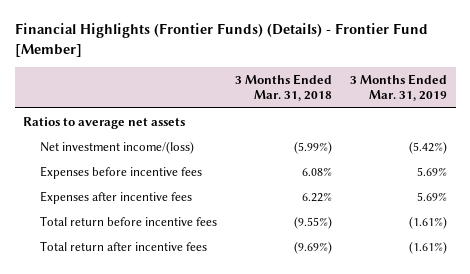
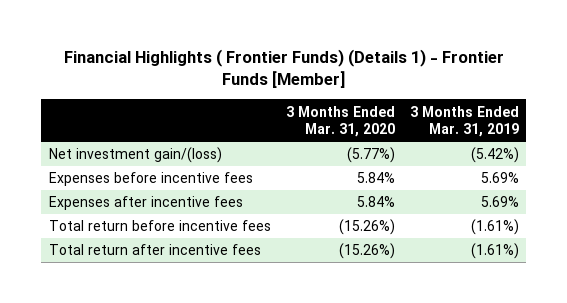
[14,23,428,58] Financial Highlights (Frontier Funds) (Details) - Frontier Fund [Member] -> [63,49,504,89] Financial Highlights ( Frontier Funds) (Details 1) - Frontier Funds [Member]
[234,73,332,101] 3 Months Ended Mar. 31, 2018 -> none
none -> [285,105,395,138] 3 Months Ended Mar. 31, 2020
[23,116,186,129] Ratios to average net assets -> none
[40,140,195,154] Net investment income/(loss) -> [48,147,222,164] Net investment gain/(loss)

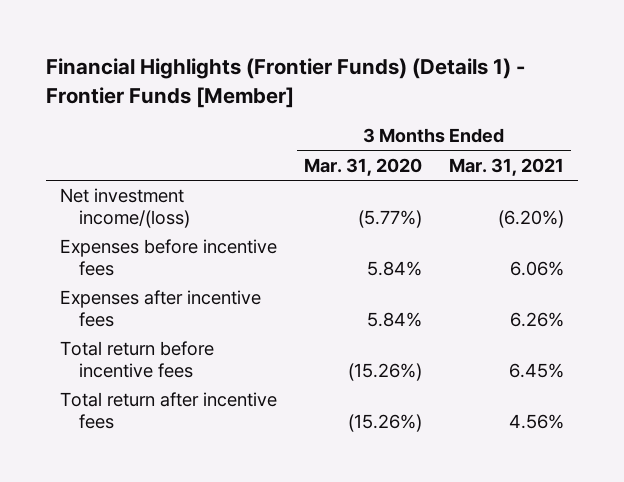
[63,49,504,89] Financial Highlights ( Frontier Funds) (Details 1) - Frontier Funds [Member] -> [45,58,525,108] Financial Highlights (Frontier Funds) (Details 1) - Frontier Funds [Member]
[409,105,519,138] 3 Months Ended Mar. 31, 2019 -> none
none -> [449,158,565,177] Mar. 31, 2021
[48,147,222,164] Net investment gain/(loss) -> [59,188,191,229] Net investment income/(loss)

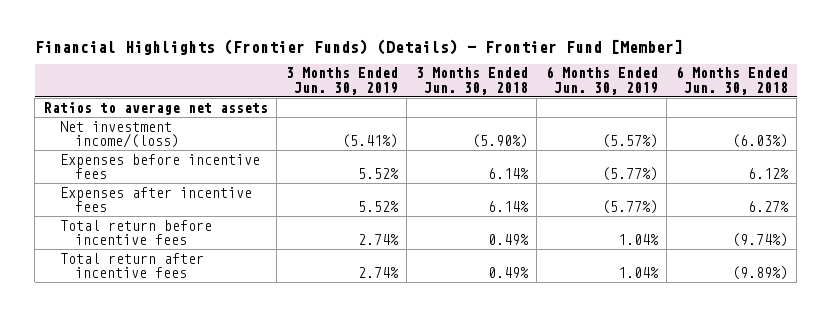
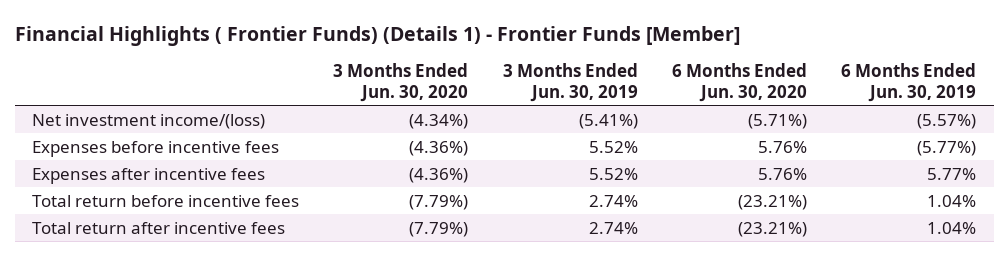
[34,38,683,55] Financial Highlights (Frontier Funds) (Details) - Frontier Fund [Member] -> [14,25,740,46] Financial Highlights ( Frontier Funds) (Details 1) - Frontier Funds [Member]
[415,67,528,95] 3 Months Ended Jun. 30, 2018 -> none
[675,66,788,95] 6 Months Ended Jun. 30, 2018 -> none
none -> [333,62,469,102] 3 Months Ended Jun. 30, 2020
none -> [671,62,807,102] 6 Months Ended Jun. 30, 2020
[43,101,268,115] Ratios to average net assets -> none
[601,199,658,214] (5.77%) -> [927,167,977,180] 5.77%

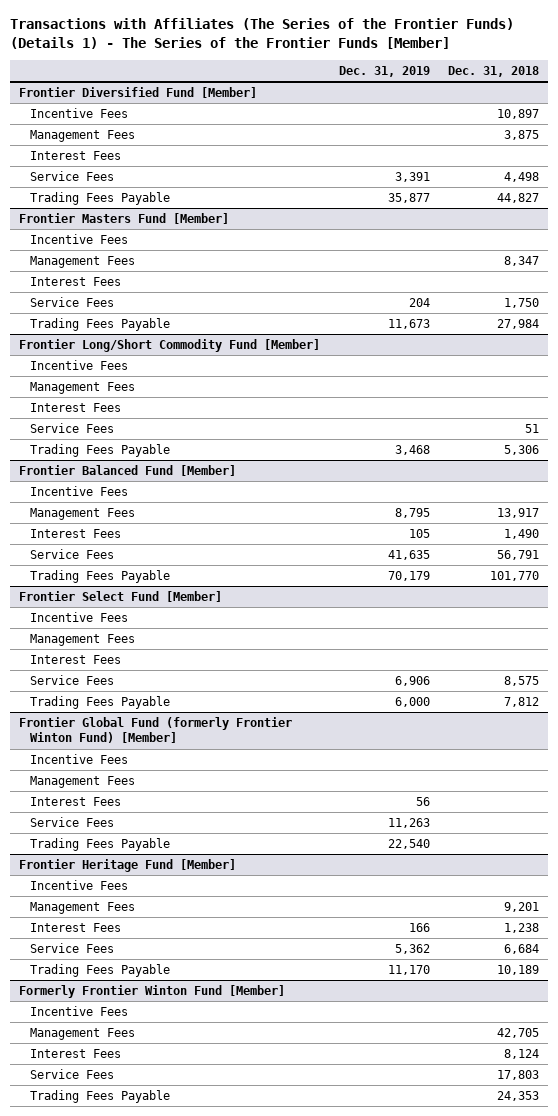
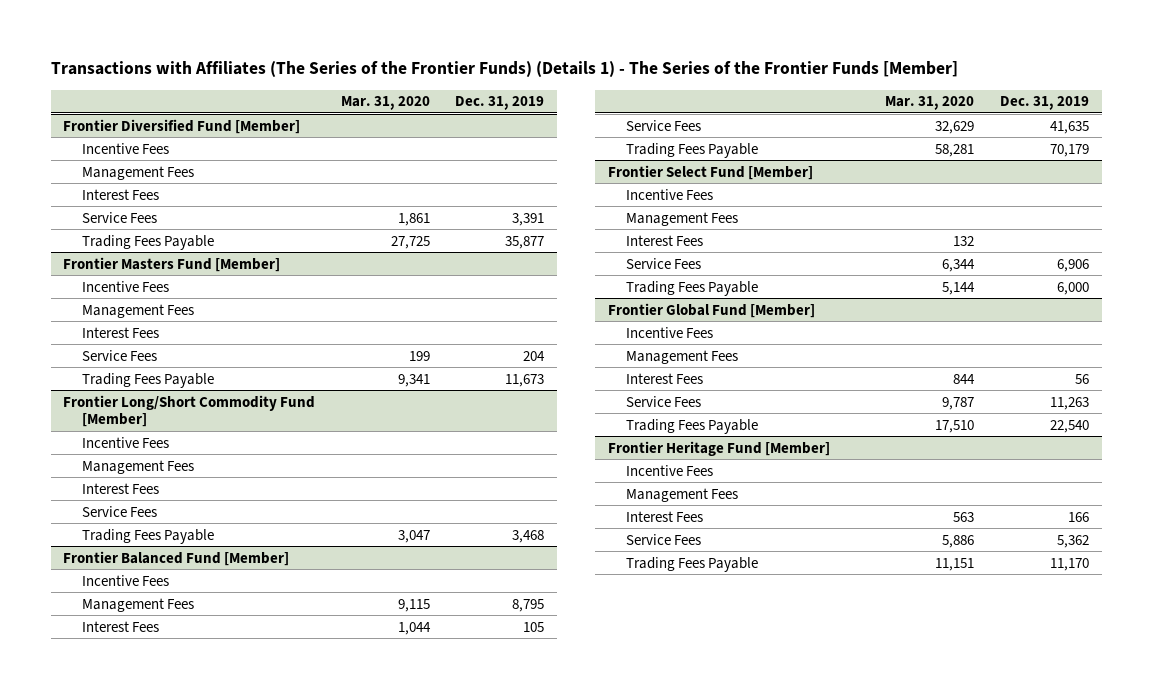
[447,65,539,77] Dec. 31, 2018 -> none
none -> [340,96,430,111] Mar. 31, 2020
[19,717,293,744] Frontier Global Fund (formerly Frontier Winton Fund) [Member] -> [607,302,815,318] Frontier Global Fund [Member]
[19,985,286,999] Formerly Frontier Winton Fund [Member] -> none
[30,1006,129,1017] Incentive Fees -> none
[30,1028,136,1041] Management Fees -> none
[30,1049,122,1059] Interest Fees -> none
[30,1069,115,1080] Service Fees -> none
[30,1090,171,1104] Trading Fees Payable -> none

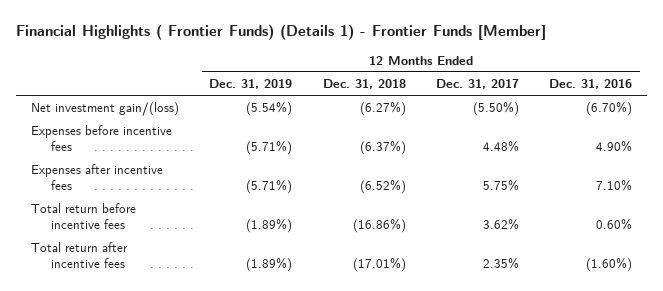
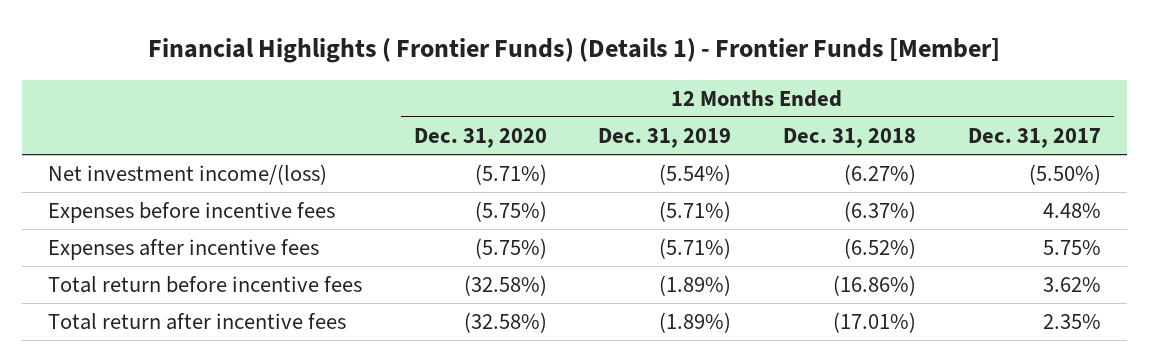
[549,79,633,90] Dec. 31, 2016 -> none
none -> [413,128,547,149] Dec. 31, 2020
[30,102,179,117] Net investment gain/(loss) -> [47,164,327,186] Net investment income/(loss)

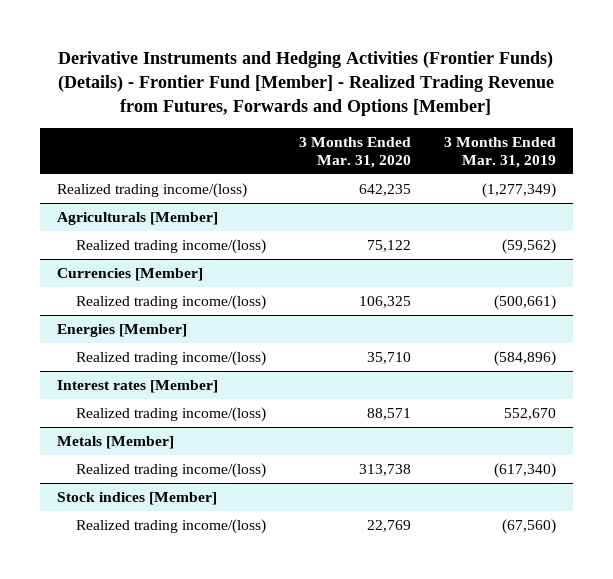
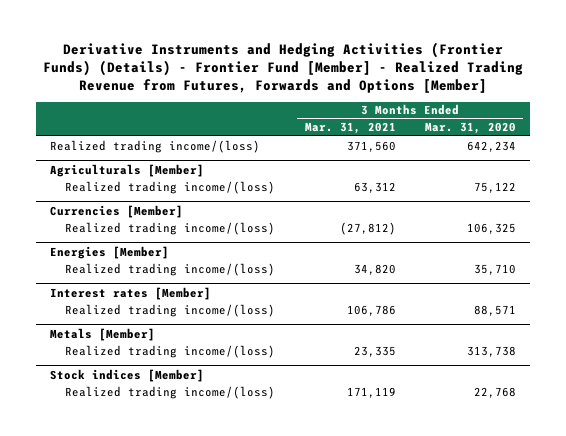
[444,136,557,168] 3 Months Ended Mar. 31, 2019 -> none
none -> [304,122,396,135] Mar. 31, 2021
[358,184,411,197] 642,235 -> [466,140,516,152] 642,234
[366,520,411,533] 22,769 -> [473,386,516,398] 22,768

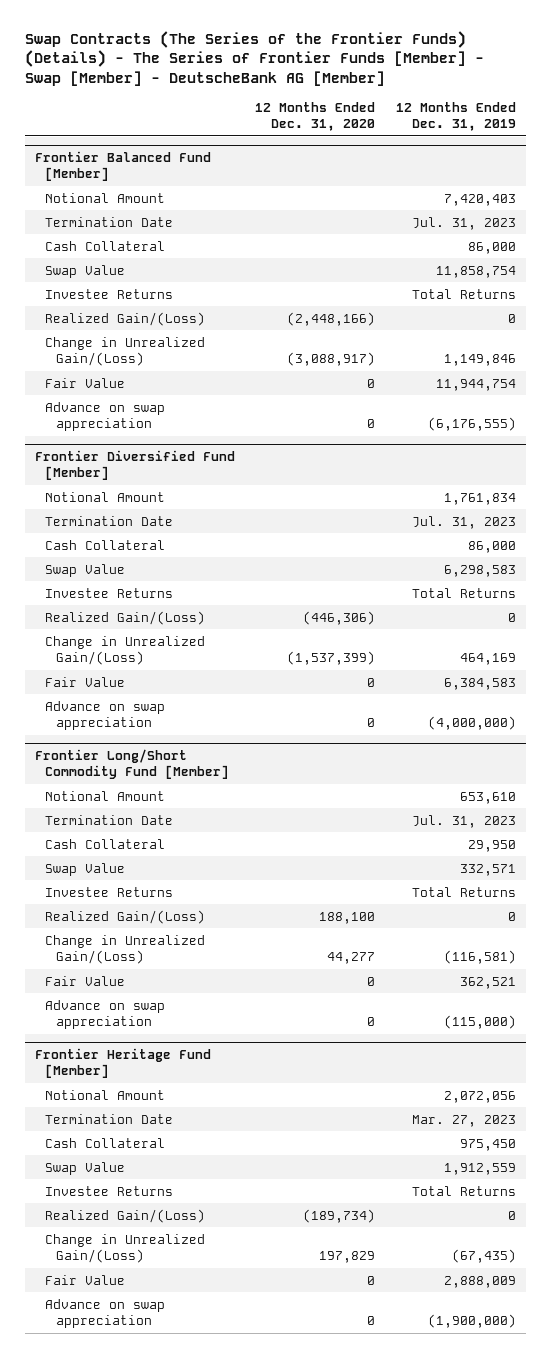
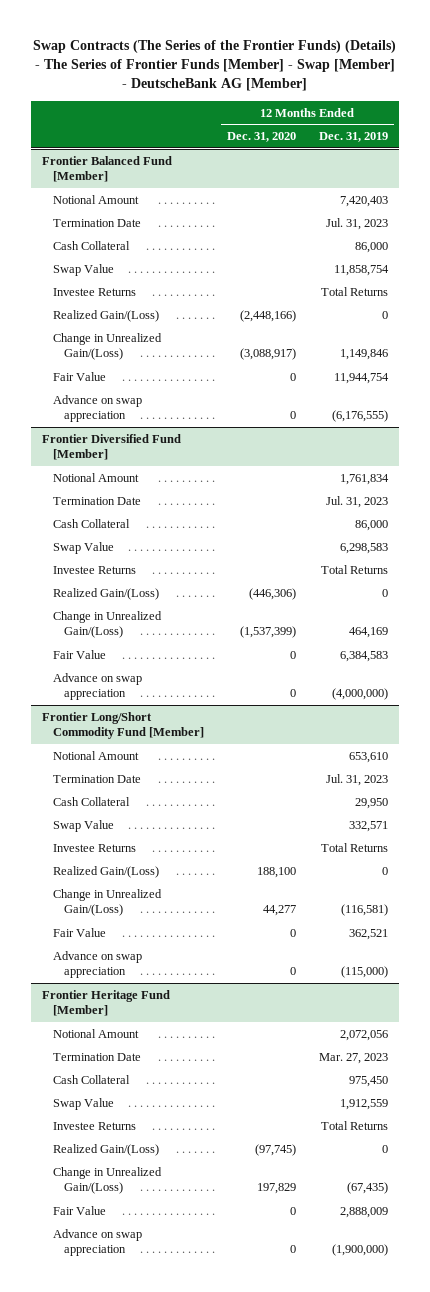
[303,1208,376,1223] (189,734) -> [254,1143,296,1156] (97,745)

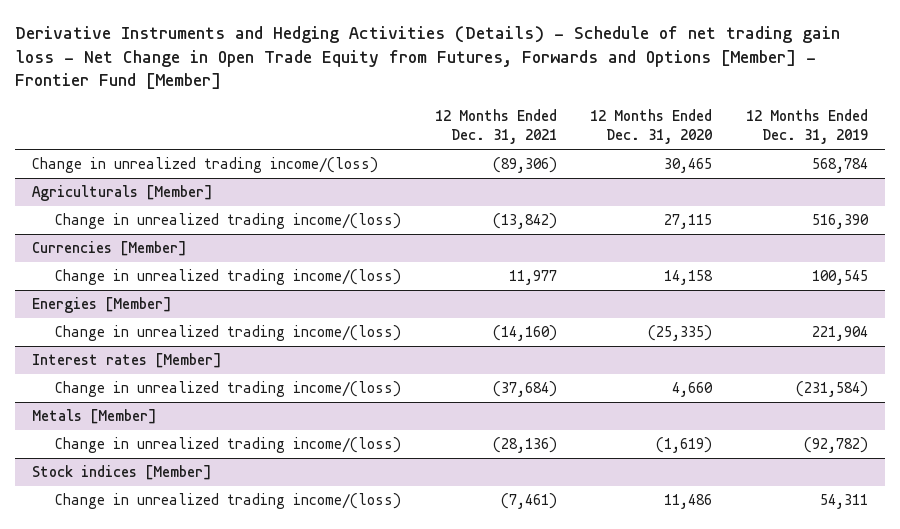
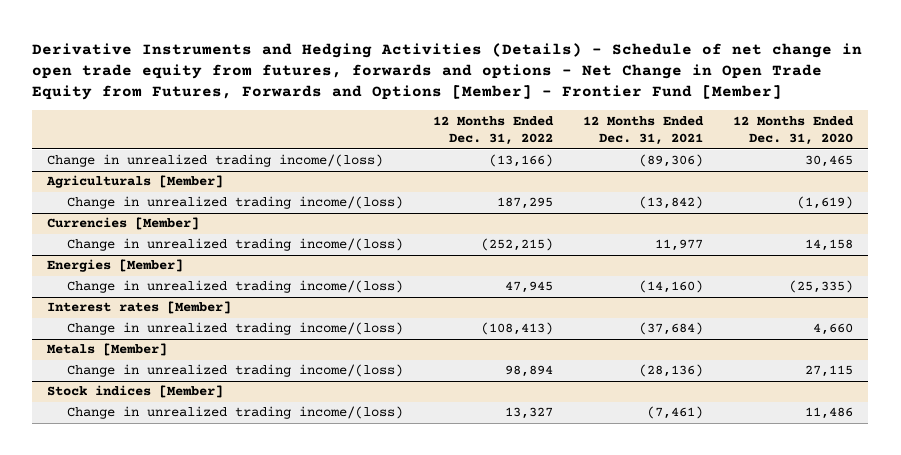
[15,26,841,90] Derivative Instruments and Hedging Activities (Details) - Schedule of net trading gain loss - Net Change in Open Trade Equity from Futures, Forwards and Options [Member] - Frontier Fund [Member] -> [32,42,863,101] Derivative Instruments and Hedging Activities (Details) - Schedule of net change in open trade equity from futures, forwards and options - Net Change in Open Trade Equity from Futures, Forwards and Options [Member] - Frontier Fund [Member]
[746,108,869,145] 12 Months Ended Dec. 31, 2019 -> none
none -> [432,115,554,146] 12 Months Ended Dec. 31, 2022
[664,214,713,230] 27,115 -> [797,196,854,210] (1,619)
[656,437,713,454] (1,619) -> [805,365,854,378] 27,115

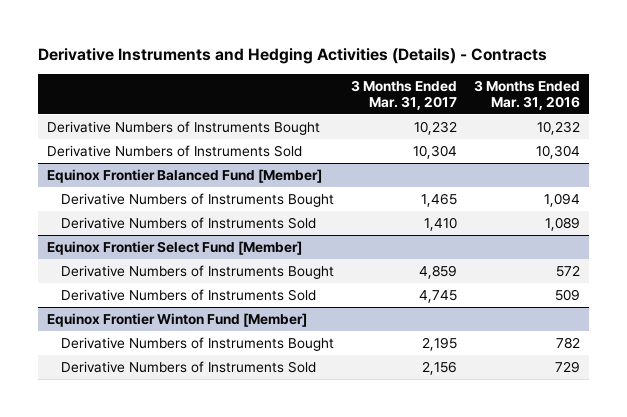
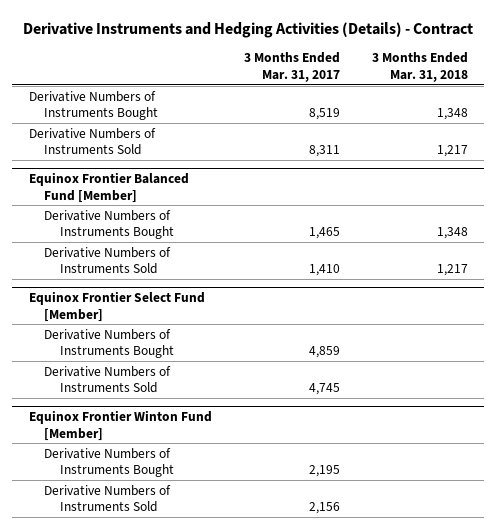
[38,48,548,65] Derivative Instruments and Hedging Activities (Details) - Contracts -> [23,21,474,38] Derivative Instruments and Hedging Activities (Details) - Contract
[473,79,580,110] 3 Months Ended Mar. 31, 2016 -> none
none -> [371,52,468,82] 3 Months Ended Mar. 31, 2018
[413,120,457,135] 10,232 -> [308,108,340,121] 8,519
[412,144,457,159] 10,304 -> [308,145,340,158] 8,311

